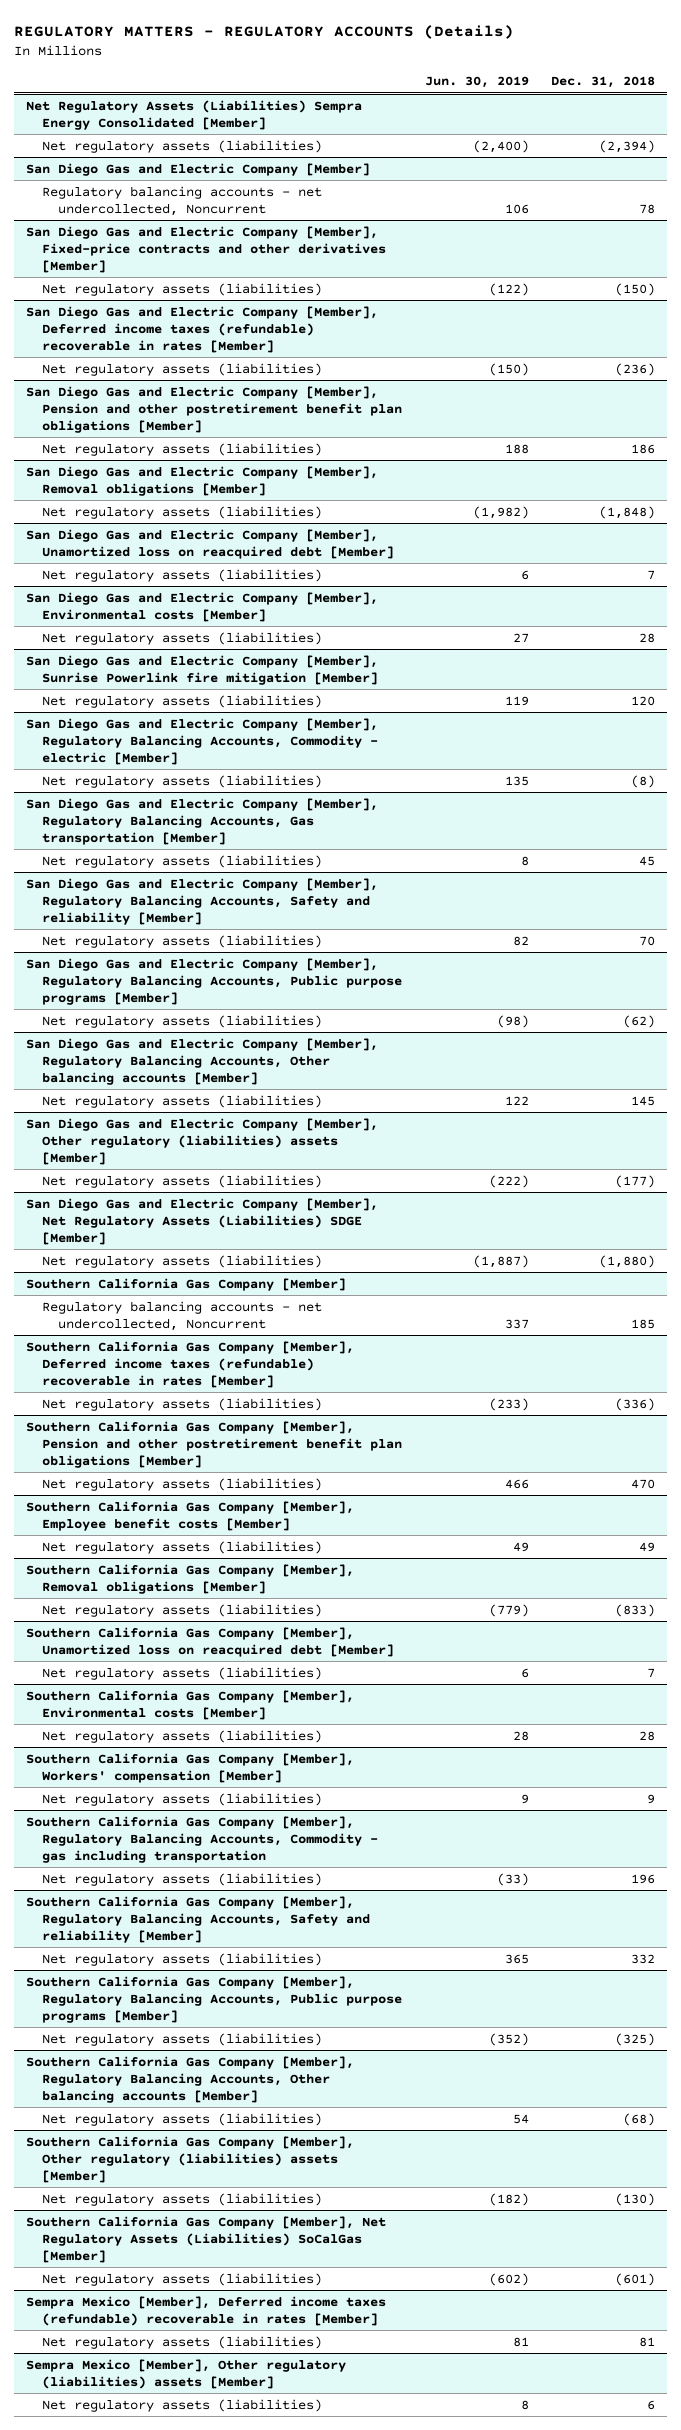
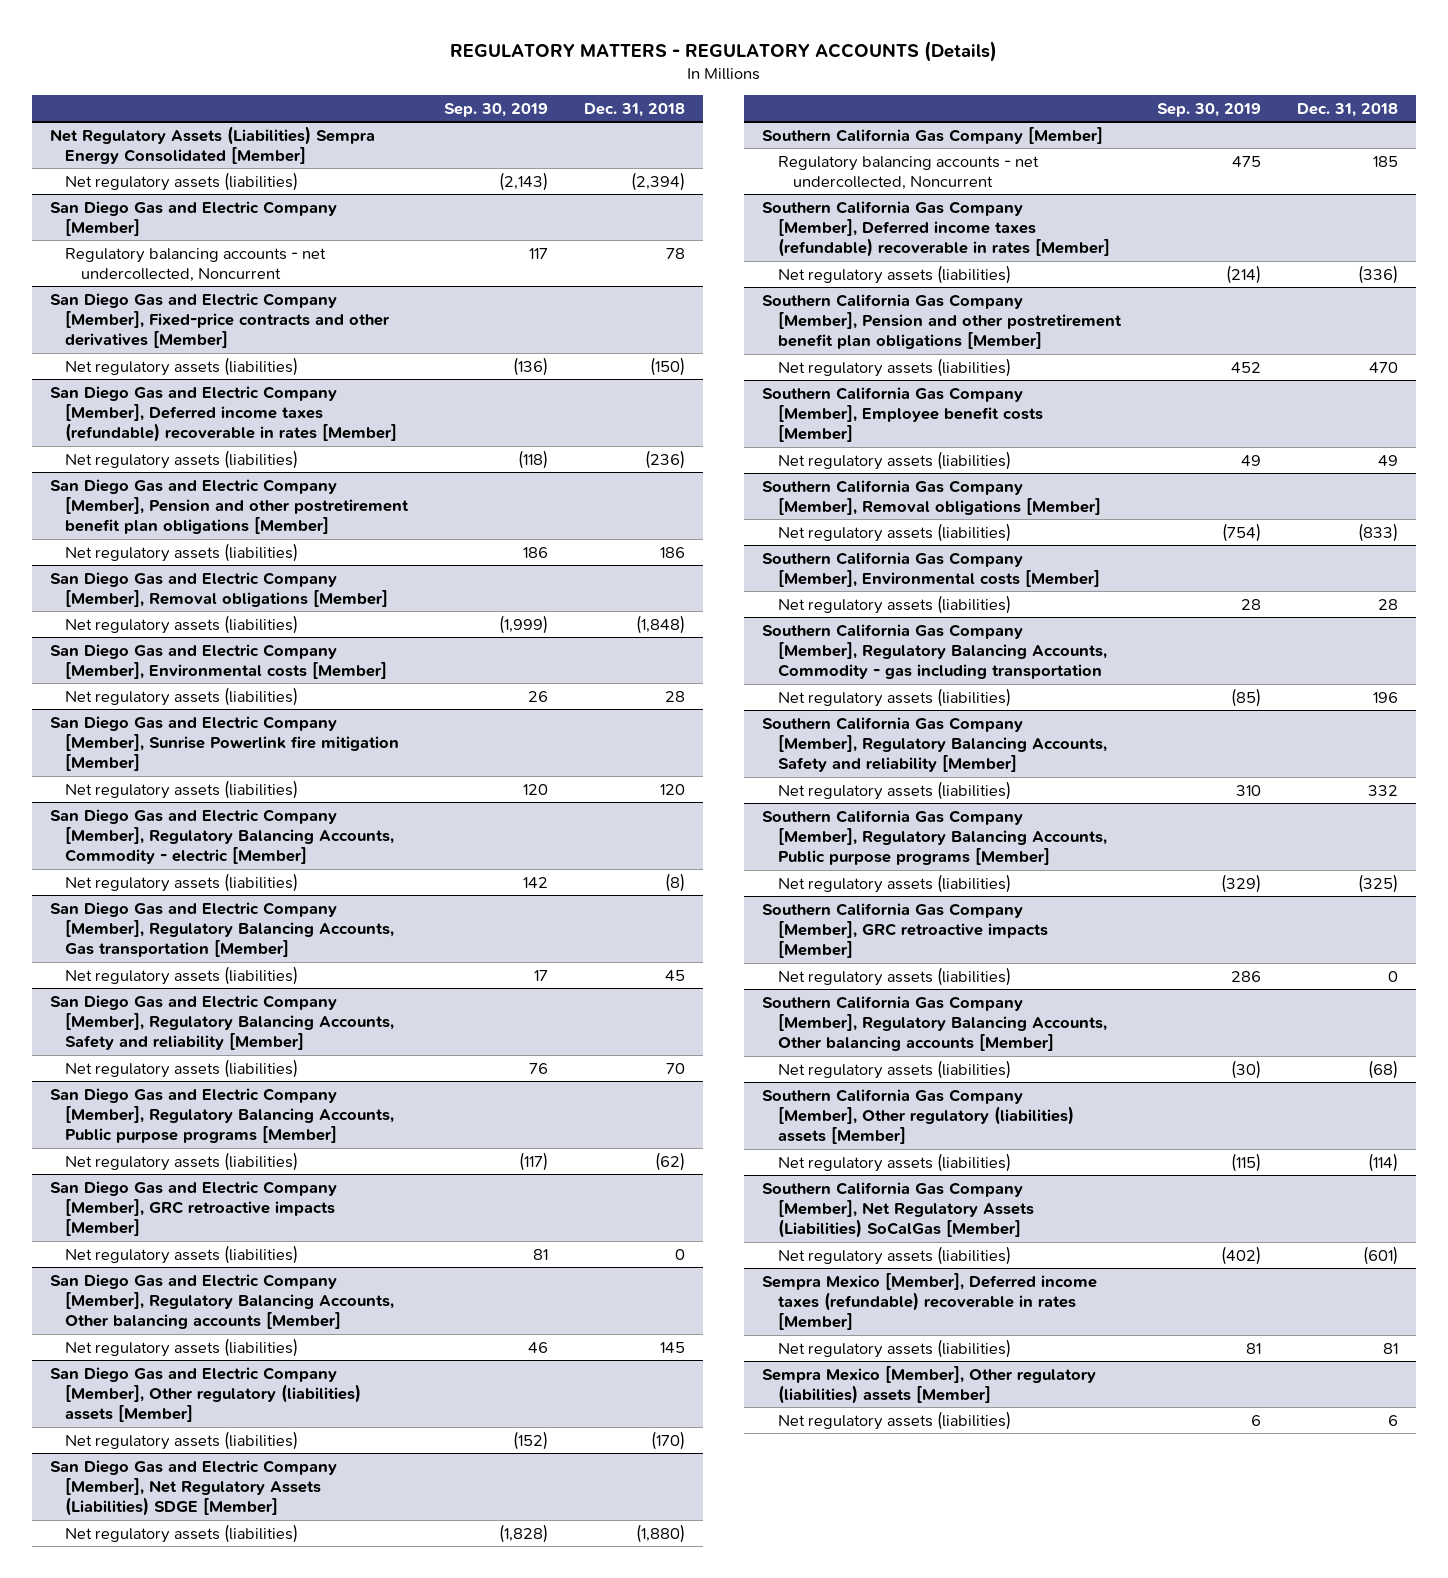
[424,76,529,89] Jun. 30, 2019 -> none
none -> [444,102,549,117] Sep. 30, 2019
[25,528,394,559] San Diego Gas and Electric Company [Member], Unamortized loss on reacquired debt [Member] -> none
[41,568,322,582] Net regulatory assets (liabilities) -> none
none -> [49,1180,337,1236] San Diego Gas and Electric Company [Member], GRC retroactive impacts [Member]
none -> [65,1244,299,1264] Net regulatory assets (liabilities)
[615,1174,656,1188] (177) -> [651,1430,686,1450] (170)
[25,1626,394,1657] Southern California Gas Company [Member], Unamortized loss on reacquired debt [Member] -> none
[41,1666,322,1680] Net regulatory assets (liabilities) -> none
[25,1752,354,1783] Southern California Gas Company [Member], Workers' compensation [Member] -> none
[41,1792,322,1806] Net regulatory assets (liabilities) -> none
none -> [762,902,1048,958] Southern California Gas Company [Member], GRC retroactive impacts [Member]
none -> [777,966,1011,986] Net regulatory assets (liabilities)
[615,2192,656,2206] (130) -> [1367,1152,1398,1172] (114)

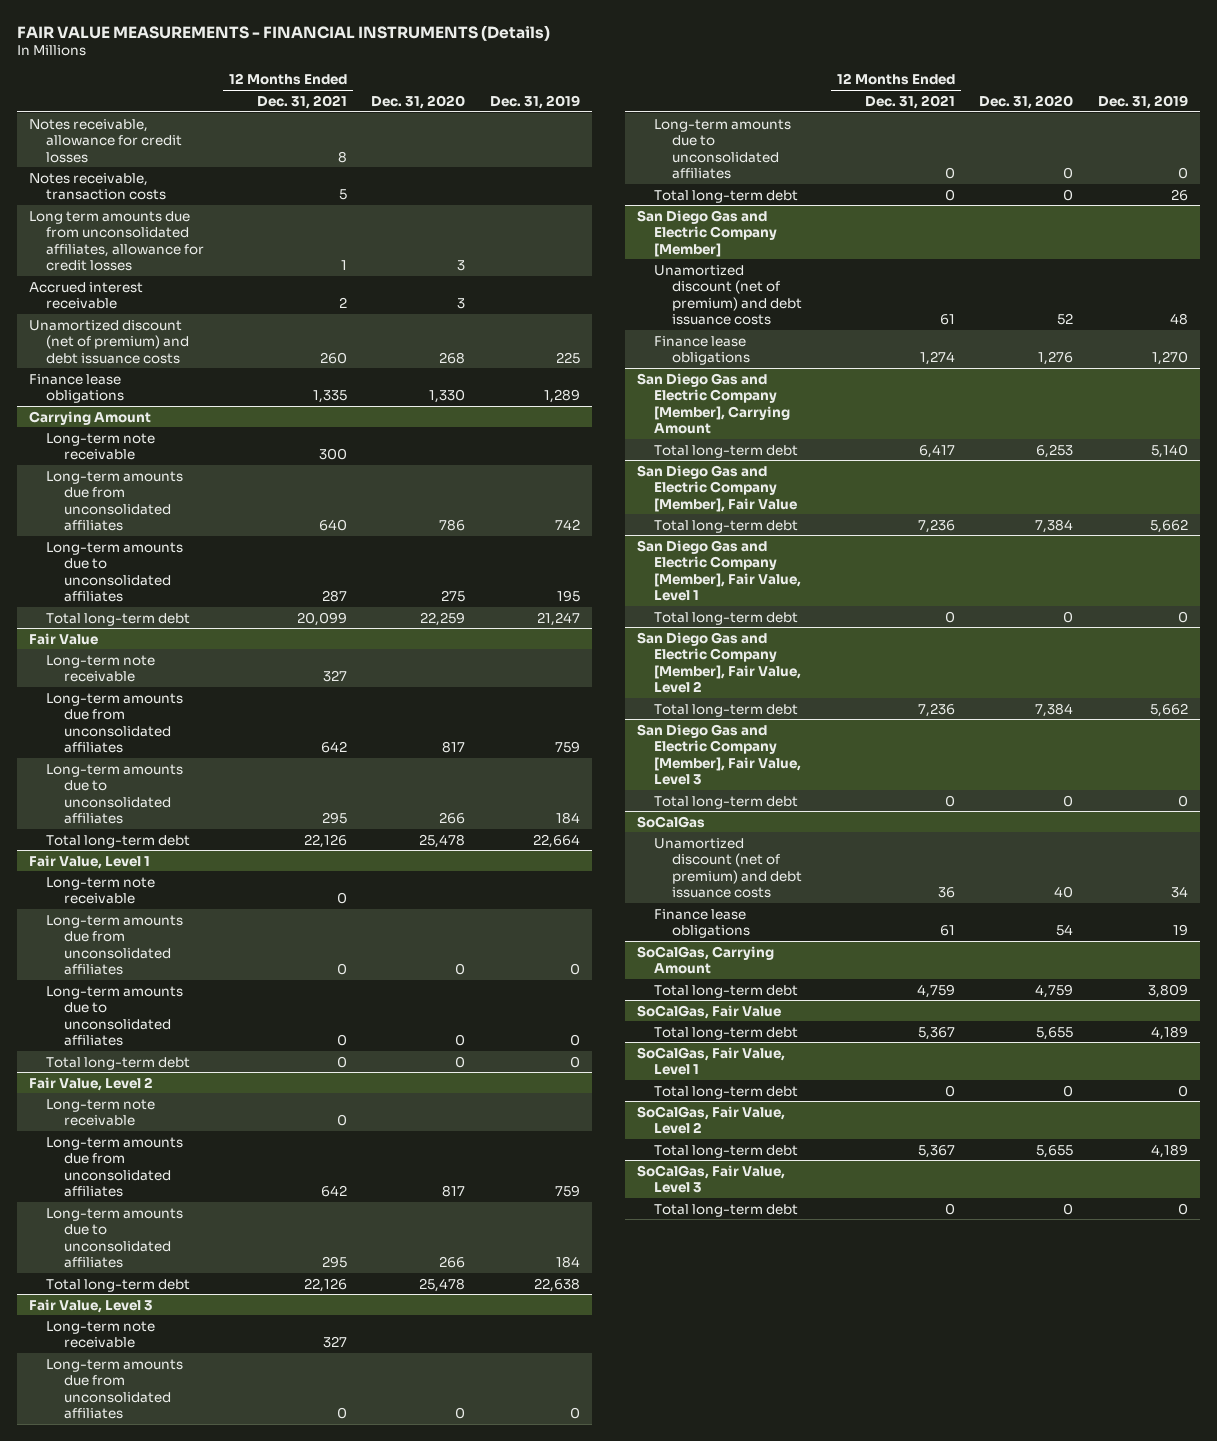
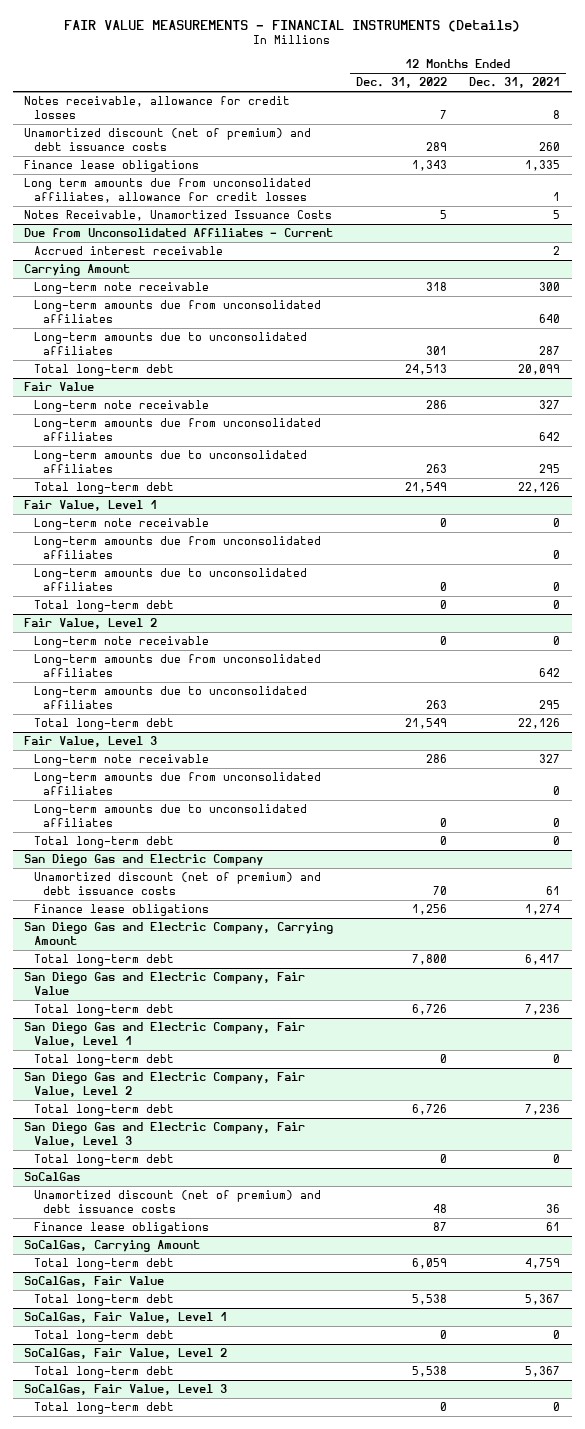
[371,94,466,109] Dec. 31, 2020 -> none
[489,94,580,109] Dec. 31, 2019 -> none
none -> [355,77,447,89] Dec. 31, 2022
[29,172,167,201] Notes receivable, transaction costs -> none
[29,281,144,310] Accrued interest receivable -> none
[29,210,205,272] Long term amounts due from unconsolidated affiliates, allowance for credit losses -> [24,178,312,203] Long term amounts due from unconsolidated affiliates, allowance for credit losses
none -> [24,210,333,222] Notes Receivable, Unamortized Issuance Costs
none -> [24,228,334,238] Due from Unconsolidated Affiliates - Current
none -> [33,246,223,256] Accrued interest receivable
[637,209,778,257] San Diego Gas and Electric Company [Member] -> [24,854,264,867] San Diego Gas and Electric Company
[637,372,791,435] San Diego Gas and Electric Company [Member], Carrying Amount -> [24,922,334,945] San Diego Gas and Electric Company, Carrying Amount
[637,464,798,512] San Diego Gas and Electric Company [Member], Fair Value -> [24,972,306,995] San Diego Gas and Electric Company, Fair Value
[637,539,802,602] San Diego Gas and Electric Company [Member], Fair Value, Level 1 -> [24,1022,306,1047] San Diego Gas and Electric Company, Fair Value, Level 1
[637,631,802,694] San Diego Gas and Electric Company [Member], Fair Value, Level 2 -> [24,1072,306,1097] San Diego Gas and Electric Company, Fair Value, Level 2
[637,723,802,786] San Diego Gas and Electric Company [Member], Fair Value, Level 3 -> [24,1122,306,1147] San Diego Gas and Electric Company, Fair Value, Level 3

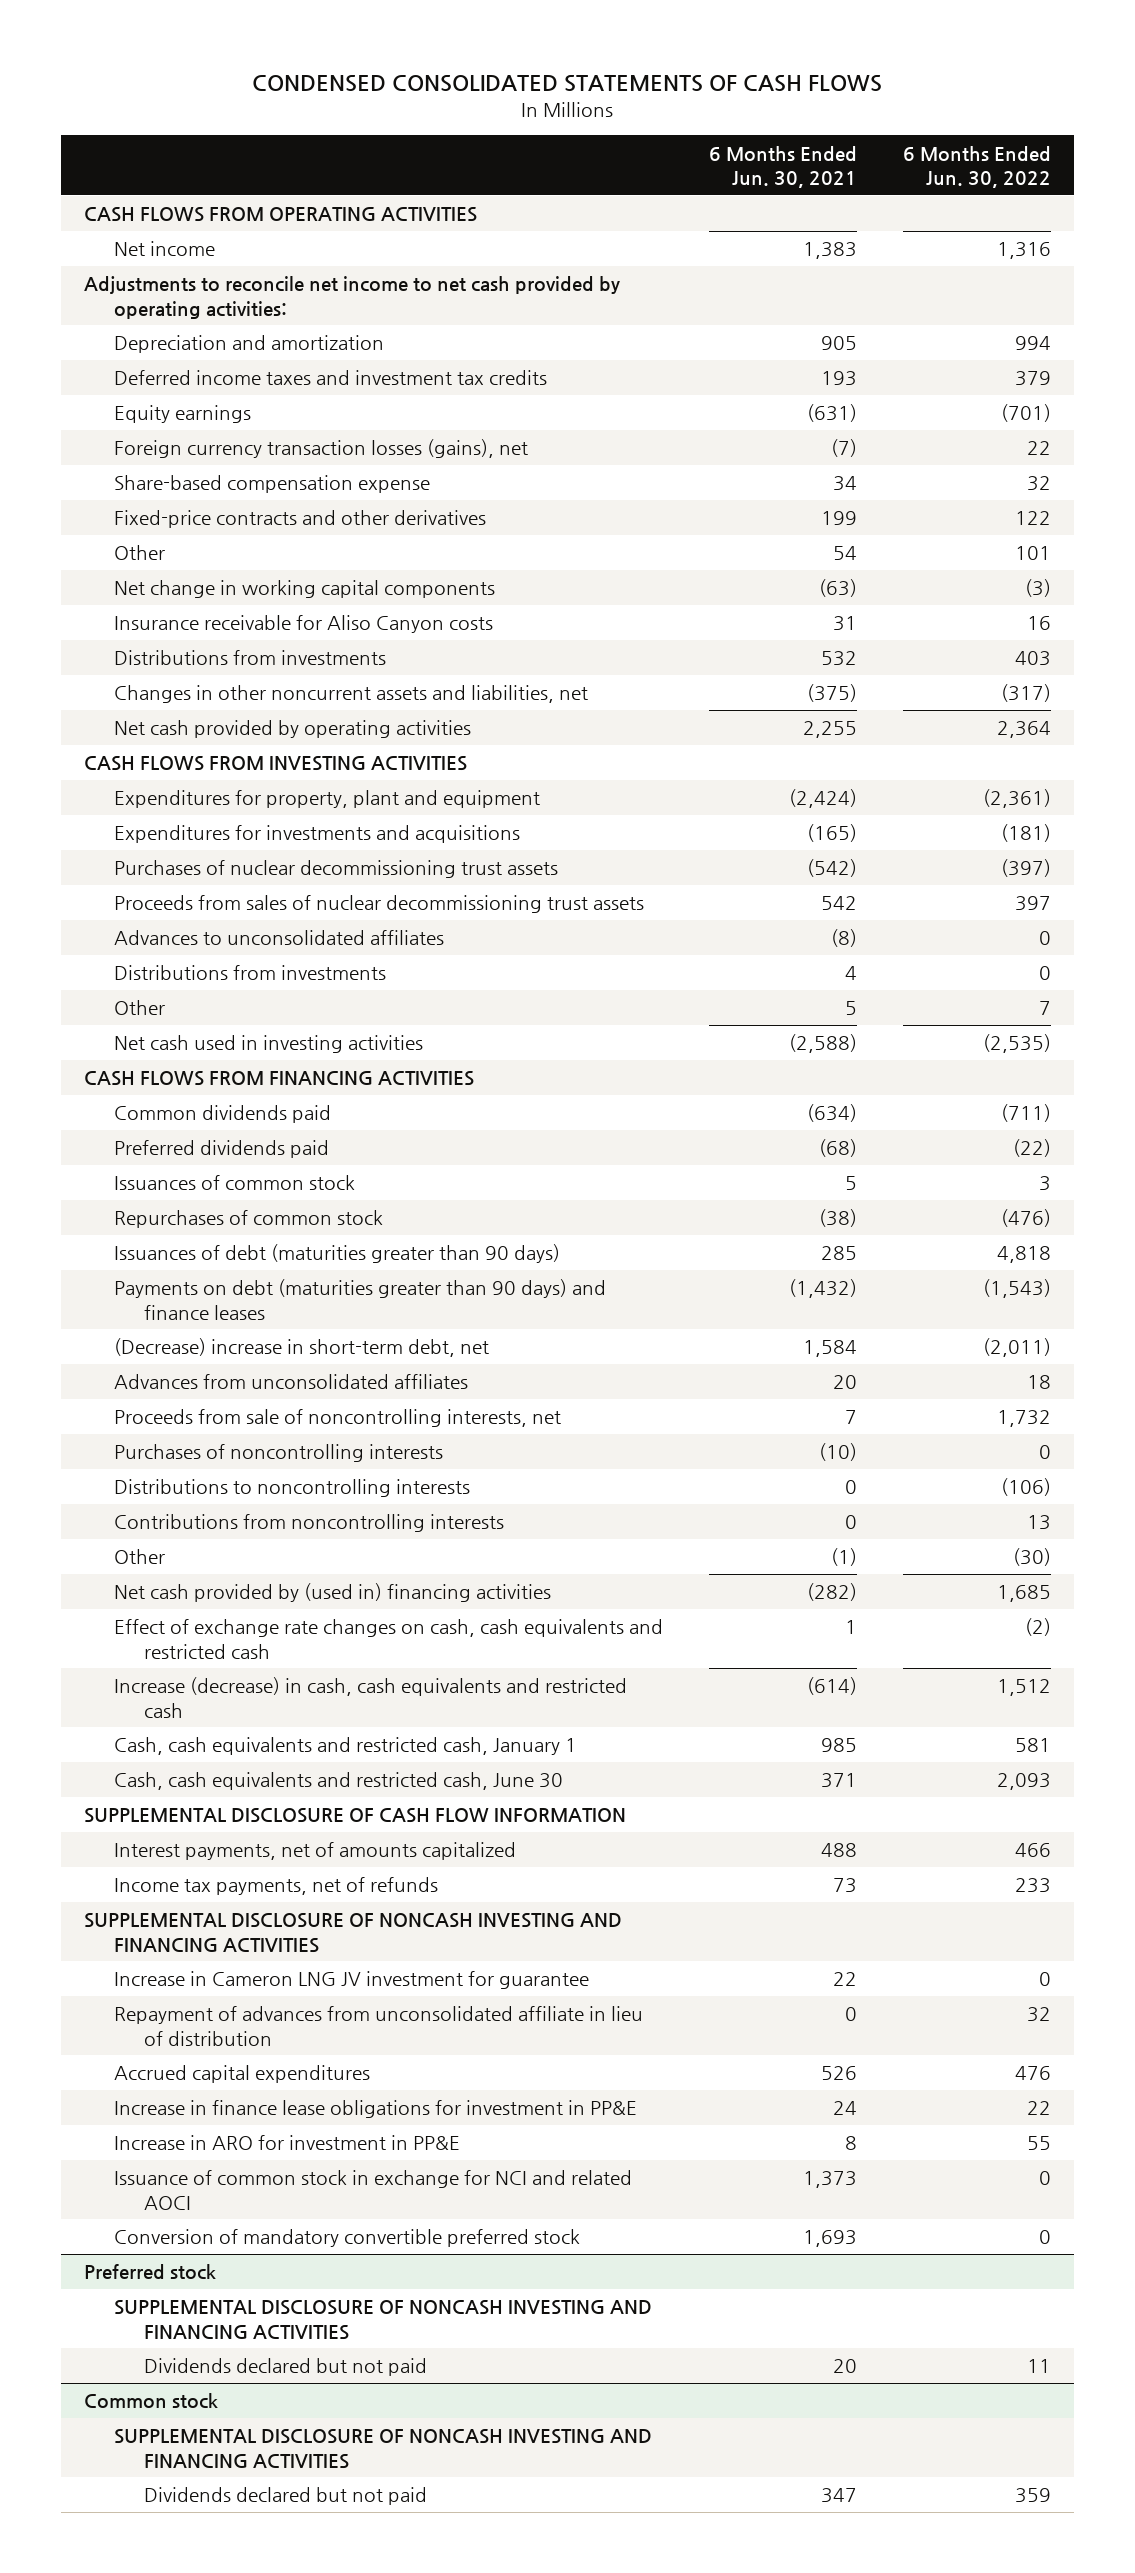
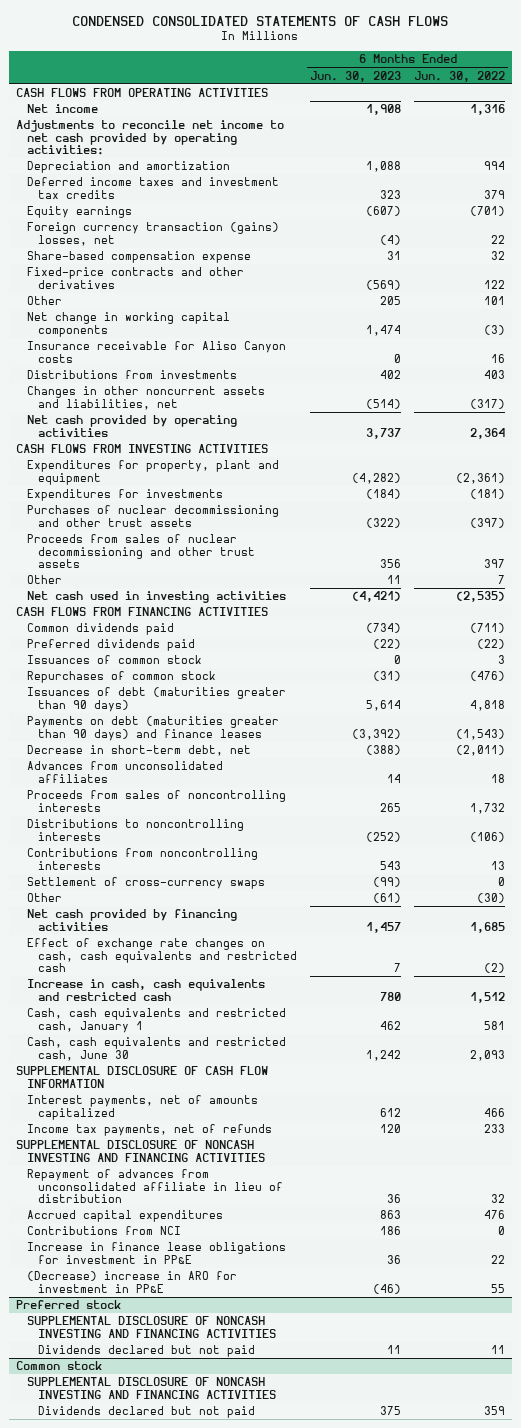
[708,145,857,189] 6 Months Ended Jun. 30, 2021 -> none
none -> [310,70,402,82] Jun. 30, 2023
[113,439,528,459] Foreign currency transaction losses (gains), net -> [26,222,279,246] Foreign currency transaction (gains) losses, net
[113,930,444,946] Advances to unconsolidated affiliates -> none
[113,965,386,981] Distributions from investments -> none
[113,825,520,844] Expenditures for investments and acquisitions -> [26,489,223,502] Expenditures for investments
[113,860,558,879] Purchases of nuclear decommissioning trust assets -> [26,505,279,527] Purchases of nuclear decommissioning and other trust assets
[113,895,644,914] Proceeds from sales of nuclear decommissioning trust assets -> [26,534,255,569] Proceeds from sales of nuclear decommissioning and other trust assets
[113,1338,489,1358] (Decrease) increase in short-term debt, net -> [26,745,251,757] Decrease in short-term debt, net
[113,1444,443,1463] Purchases of noncontrolling interests -> none
[113,1409,561,1428] Proceeds from sale of noncontrolling interests, net -> [26,790,286,812] Proceeds from sales of noncontrolling interests
none -> [26,877,265,890] Settlement of cross-currency swaps
[113,1583,551,1603] Net cash provided by (used in) financing activities -> [26,909,237,931] Net cash provided by financing activities
[113,1677,627,1718] Increase (decrease) in cash, cash equivalents and restricted cash -> [26,979,265,1001] Increase in cash, cash equivalents and restricted cash
[113,1971,589,1990] Increase in Cameron LNG JV investment for guarantee -> none
none -> [26,1226,181,1236] Contributions from NCI
[113,2170,632,2210] Issuance of common stock in exchange for NCI and related AOCI -> none
[113,2229,580,2248] Conversion of mandatory convertible preferred stock -> none
[113,2135,460,2151] Increase in ARO for investment in PP&E -> [26,1271,237,1293] (Decrease) increase in ARO for investment in PP&E

